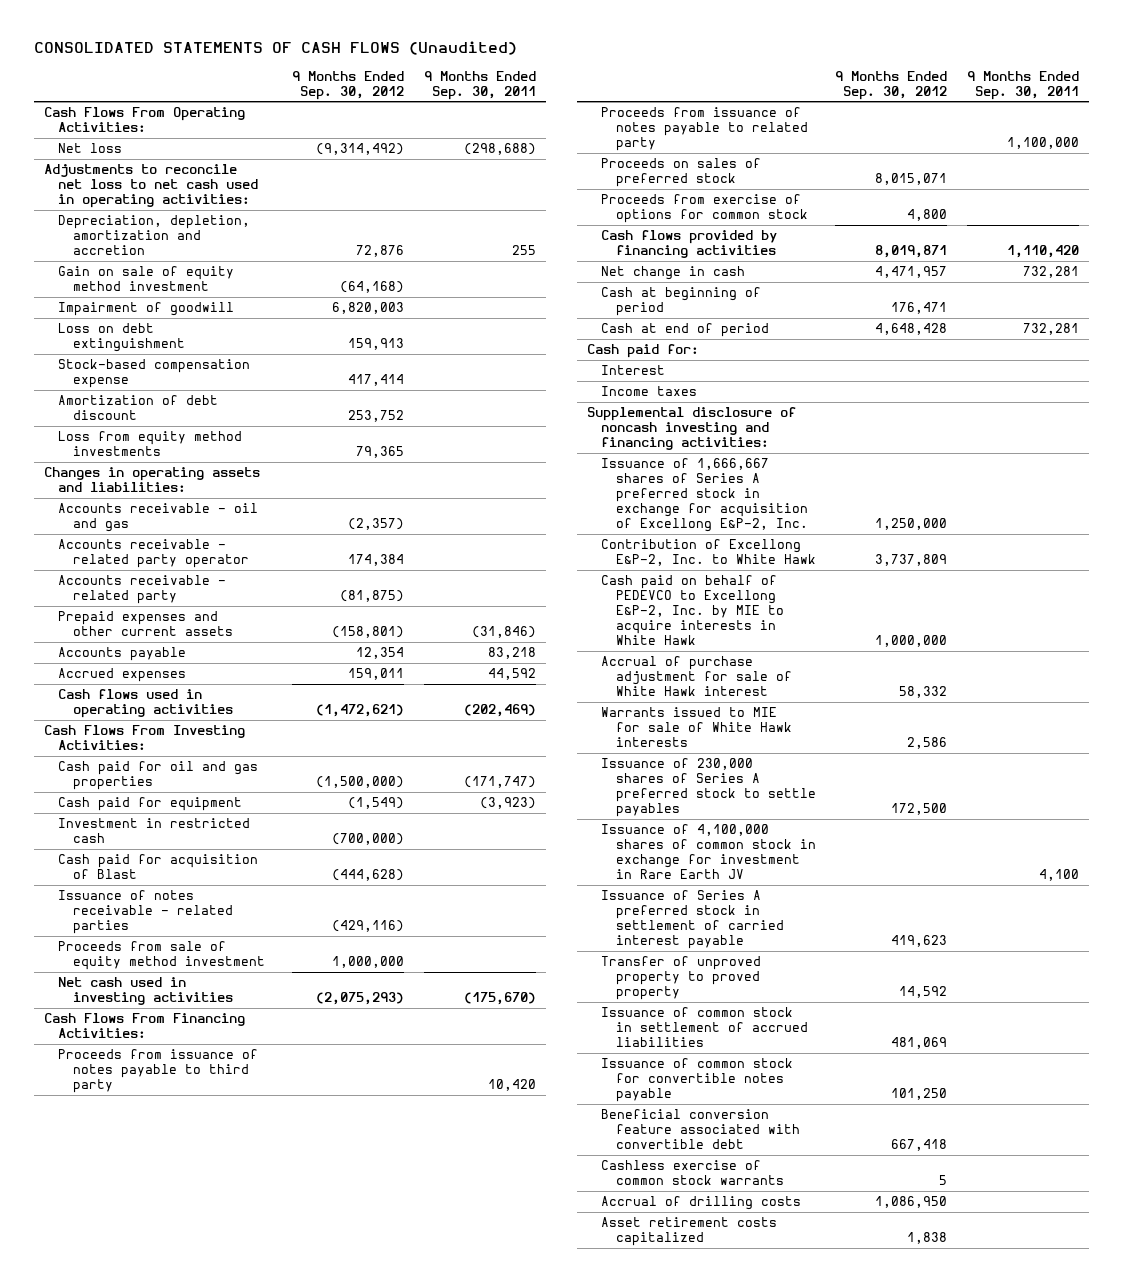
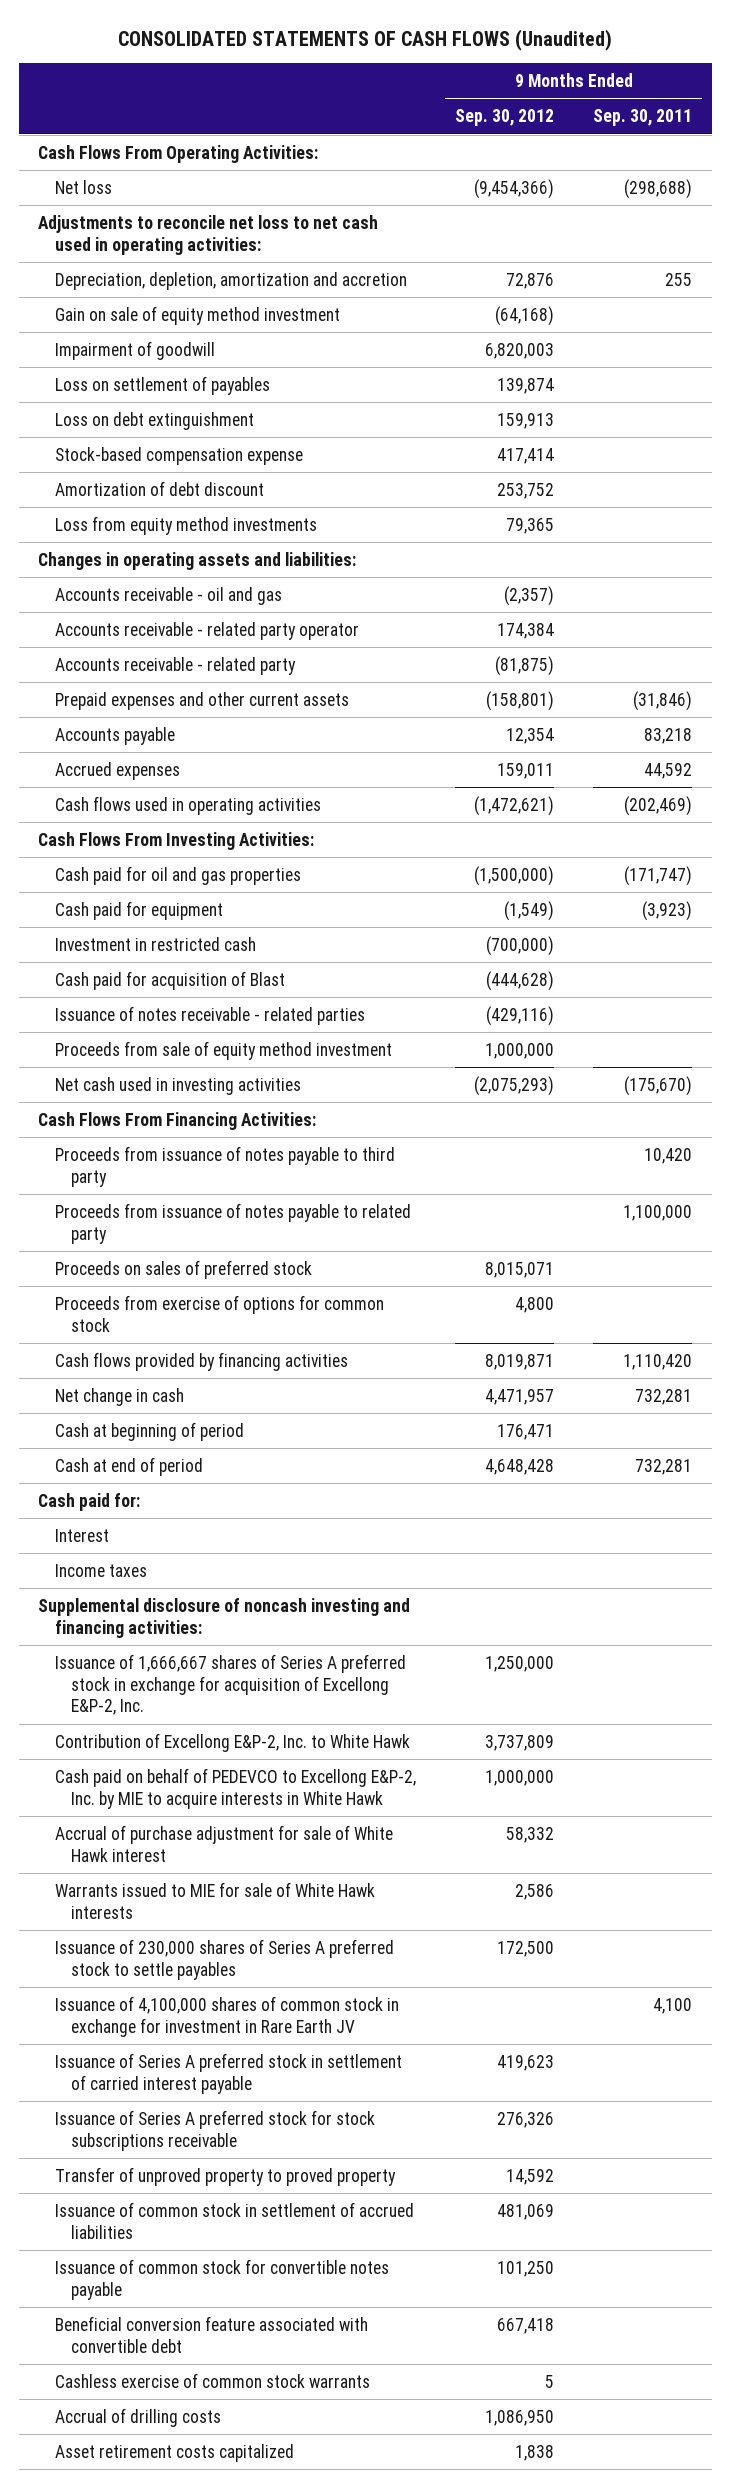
[316,143,405,156] (9,314,492) -> [474,178,555,199] (9,454,366)
none -> [54,375,270,395] Loss on settlement of payables
none -> [54,2109,375,2151] Issuance of Series A preferred stock for stock subscriptions receivable

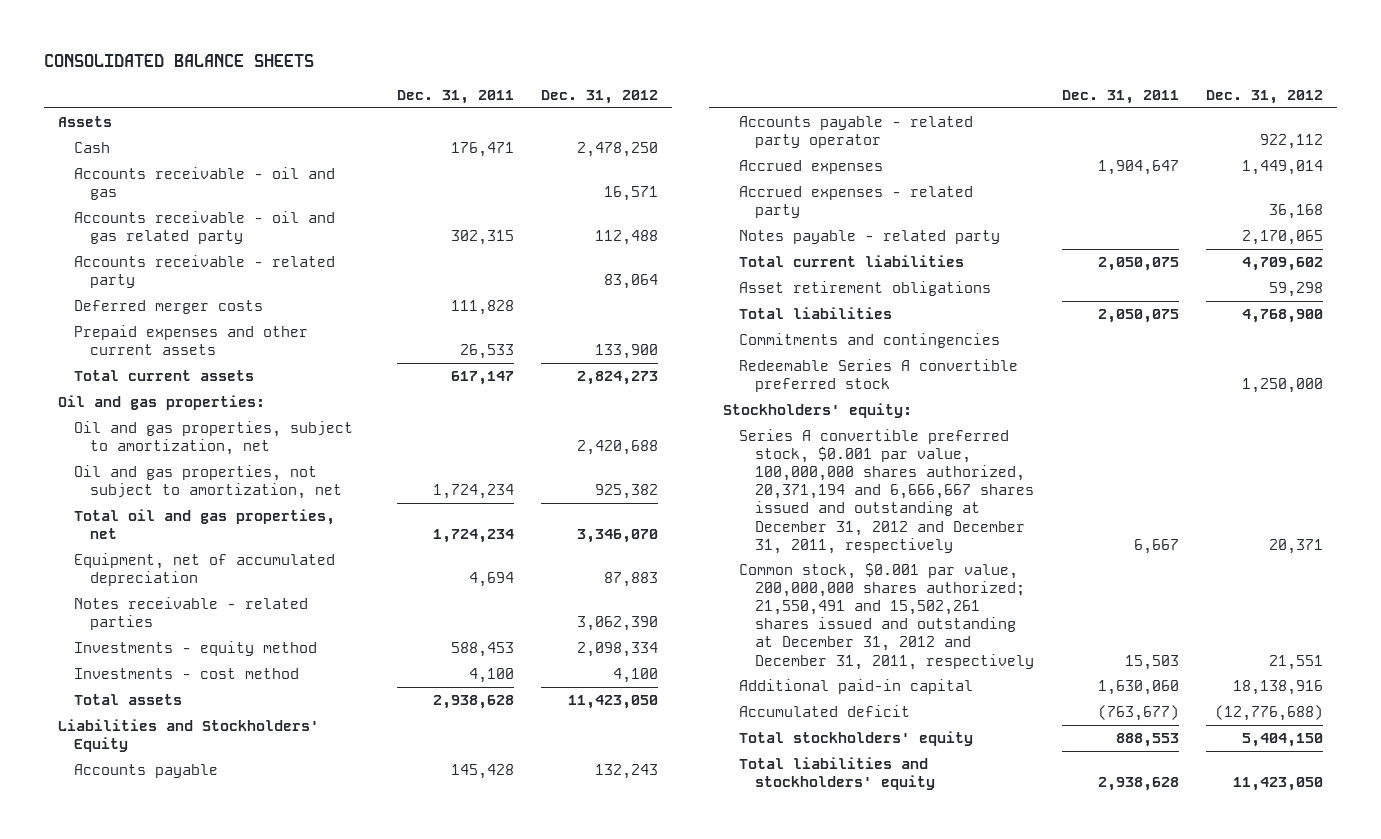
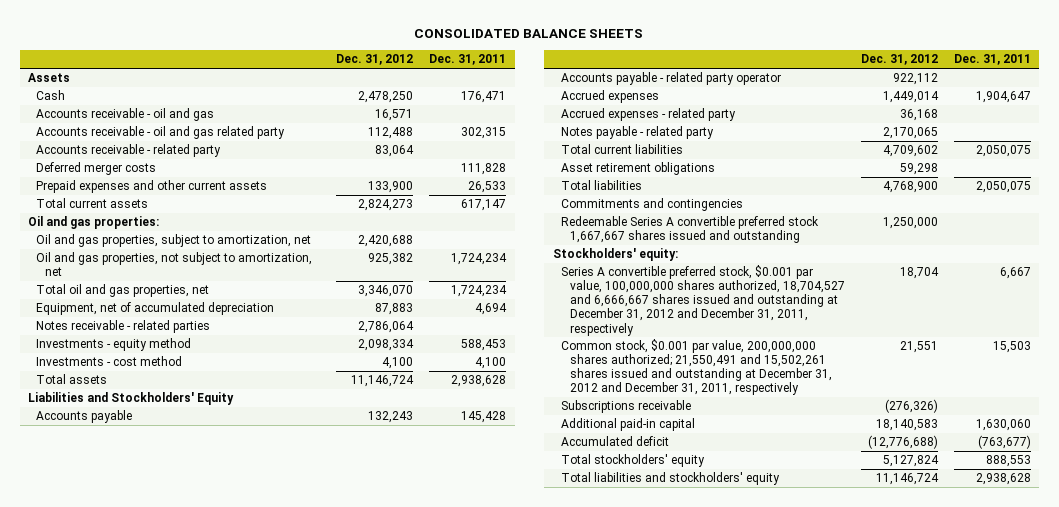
[577,616,659,632] 3,062,390 -> [358,321,415,334] 2,786,064
[568,695,659,710] 11,423,050 -> [351,375,415,388] 11,146,724
[738,359,1018,393] Redeemable Series A convertible preferred stock -> [561,216,820,244] Redeemable Series A convertible preferred stock 1,667,667 shares issued and outstanding
[738,429,1035,554] Series A convertible preferred stock, $0.001 par value, 100,000,000 shares authorized, 20,371,194 and 6,666,667 shares issued and outstanding at December 31, 2012 and December 31, 2011, respectively -> [561,265,845,336] Series A convertible preferred stock, $0.001 par value, 100,000,000 shares authorized, 18,704,527 and 6,666,667 shares issued and outstanding at December 31, 2012 and December 31, 2011, respectively
[1269,538,1324,554] 20,371 -> [899,267,939,280] 18,704
none -> [561,400,692,414] Subscriptions receivable
[1233,680,1324,696] 18,138,916 -> [875,419,938,432] 18,140,583
[1242,733,1324,748] 5,404,150 -> [882,455,939,468] 5,127,824
[1233,777,1324,792] 11,423,050 -> [875,473,939,486] 11,146,724

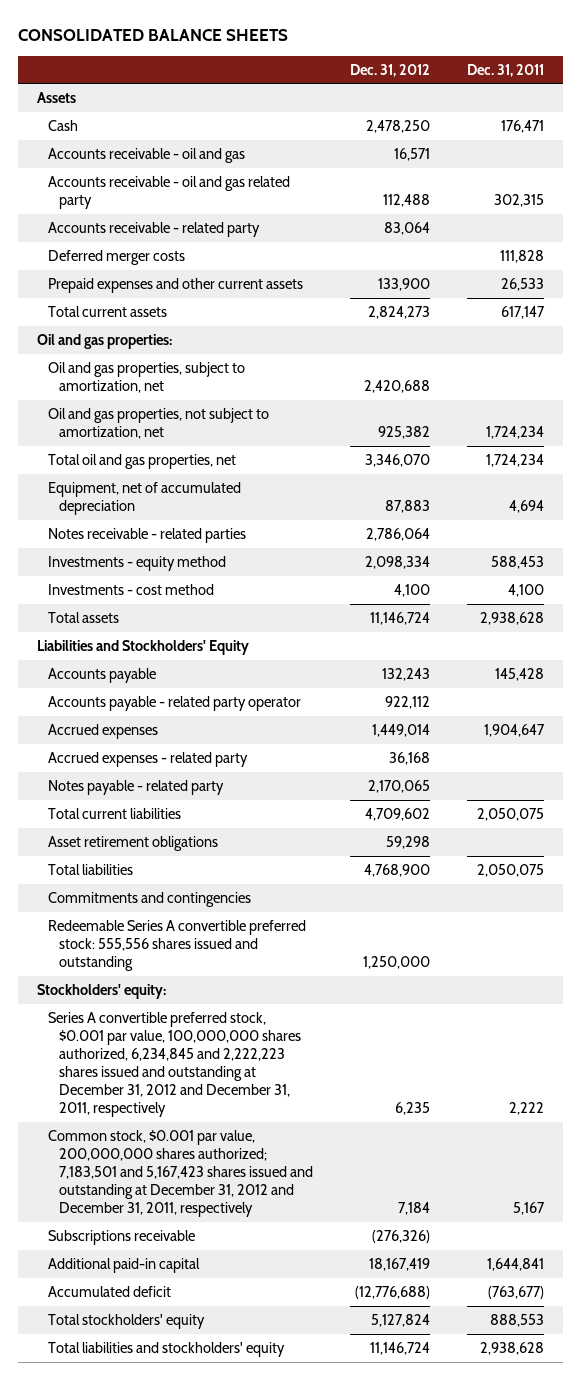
[561,216,820,244] Redeemable Series A convertible preferred stock 1,667,667 shares issued and outstanding -> [47,919,306,971] Redeemable Series A convertible preferred stock: 555,556 shares issued and outstanding
[561,265,845,336] Series A convertible preferred stock, $0.001 par value, 100,000,000 shares authorized, 18,704,527 and 6,666,667 shares issued and outstanding at December 31, 2012 and December 31, 2011, respectively -> [47,1011,301,1118] Series A convertible preferred stock, $0.001 par value, 100,000,000 shares authorized, 6,234,845 and 2,222,223 shares issued and outstanding at December 31, 2012 and December 31, 2011, respectively
[899,267,939,280] 18,704 -> [394,1102,430,1116] 6,235
[1000,267,1032,280] 6,667 -> [509,1102,545,1116] 2,222
[561,339,832,396] Common stock, $0.001 par value, 200,000,000 shares authorized; 21,550,491 and 15,502,261 shares issued and outstanding at December 31, 2012 and December 31, 2011, respectively -> [47,1129,313,1217] Common stock, $0.001 par value, 200,000,000 shares authorized; 7,183,501 and 5,167,423 shares issued and outstanding at December 31, 2012 and December 31, 2011, respectively
[899,341,938,354] 21,551 -> [397,1201,430,1215] 7,184
[993,341,1032,354] 15,503 -> [513,1201,546,1215] 5,167
[875,419,938,432] 18,140,583 -> [368,1257,430,1271] 18,167,419
[976,419,1032,432] 1,630,060 -> [487,1257,545,1271] 1,644,841

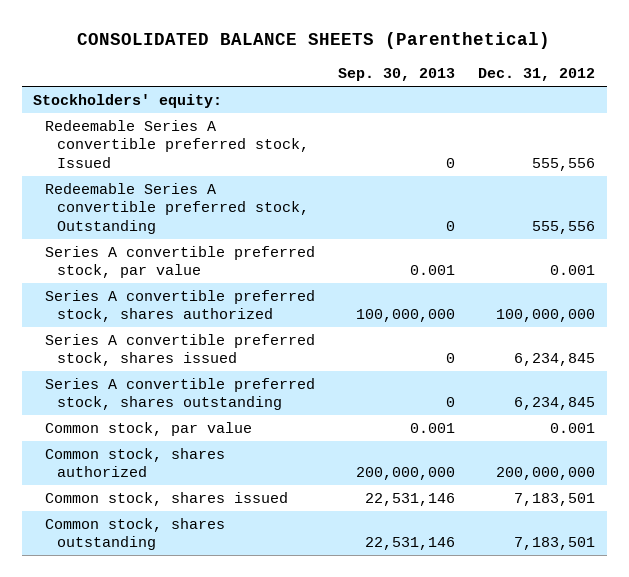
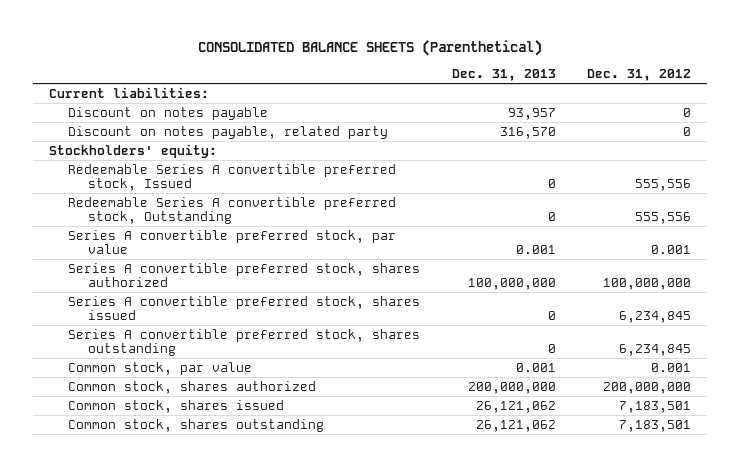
[338,68,456,82] Sep. 30, 2013 -> none
none -> [451,69,556,82] Dec. 31, 2013
none -> [48,86,209,98] Current liabilities:
none -> [68,106,269,120] Discount on notes payable
none -> [68,125,389,139] Discount on notes payable, related party

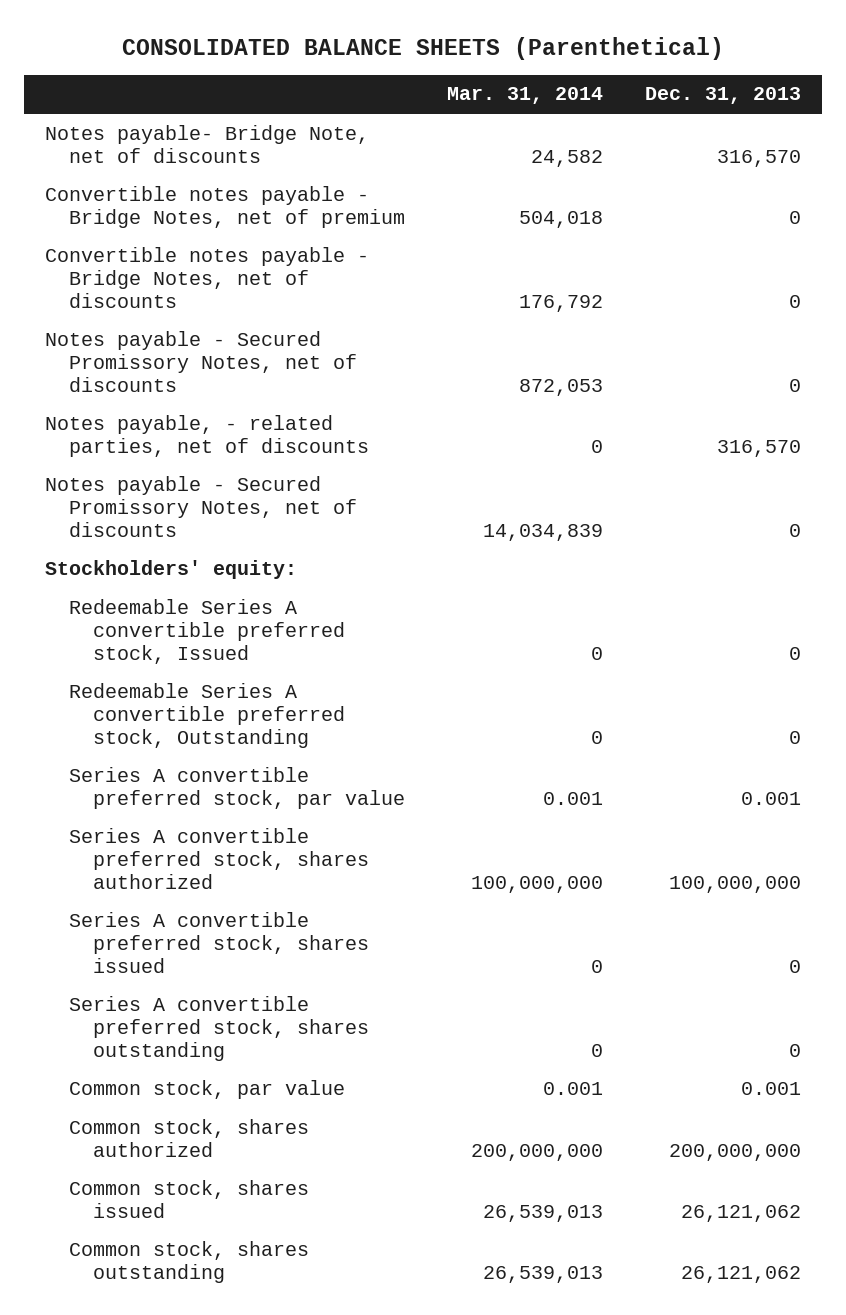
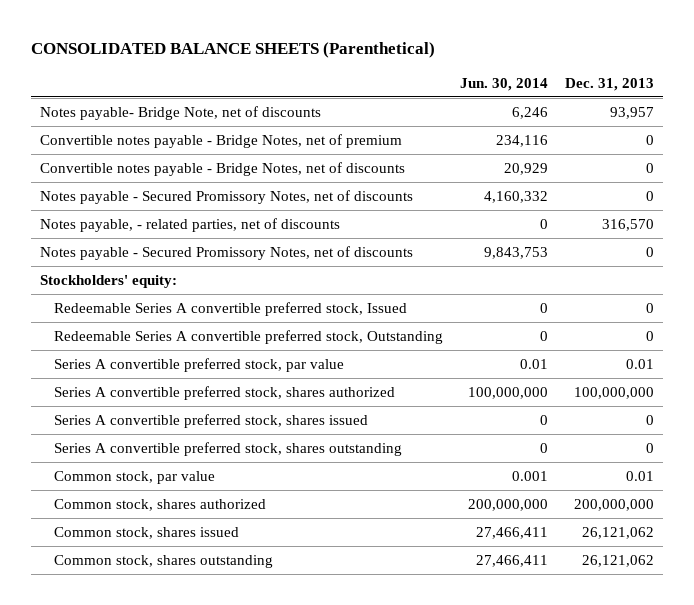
[446,87,603,105] Mar. 31, 2014 -> none
none -> [460,77,549,91] Jun. 30, 2014
[716,149,801,167] 316,570 -> [610,106,655,119] 93,957
[740,791,801,805] 0.001 -> [626,358,655,369] 0.01
[740,1081,801,1095] 0.001 -> [626,470,655,481] 0.01

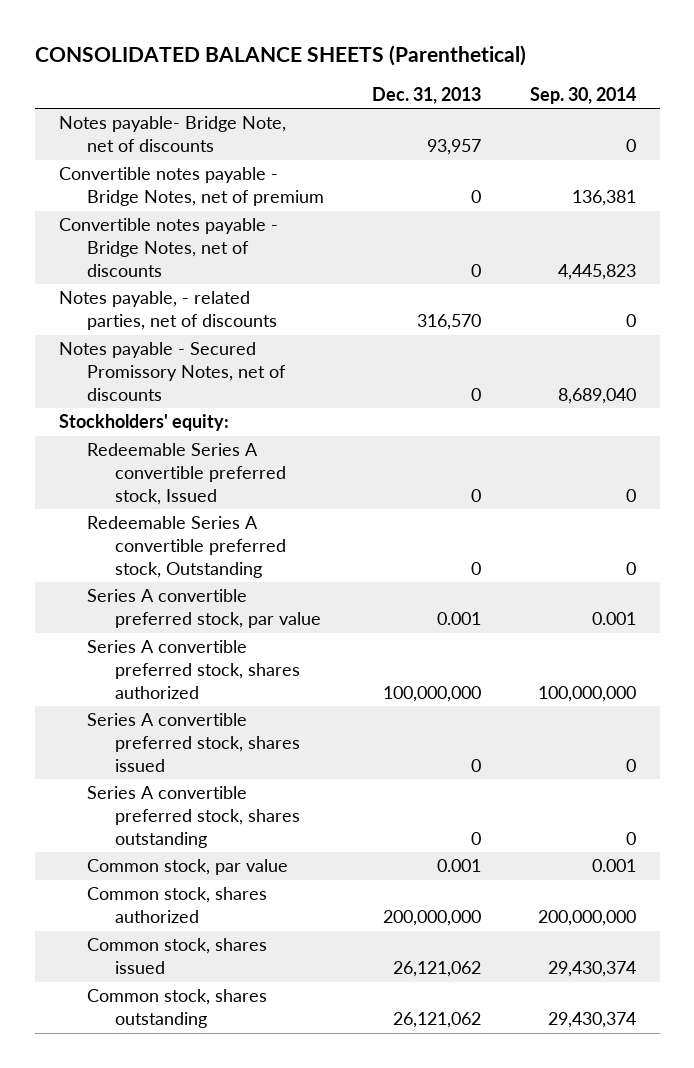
[460,77,549,91] Jun. 30, 2014 -> none
none -> [529,86,636,104] Sep. 30, 2014
[39,189,413,204] Notes payable - Secured Promissory Notes, net of discounts -> none
[626,358,655,369] 0.01 -> [437,612,482,626] 0.001
[626,470,655,481] 0.01 -> [437,859,482,873] 0.001

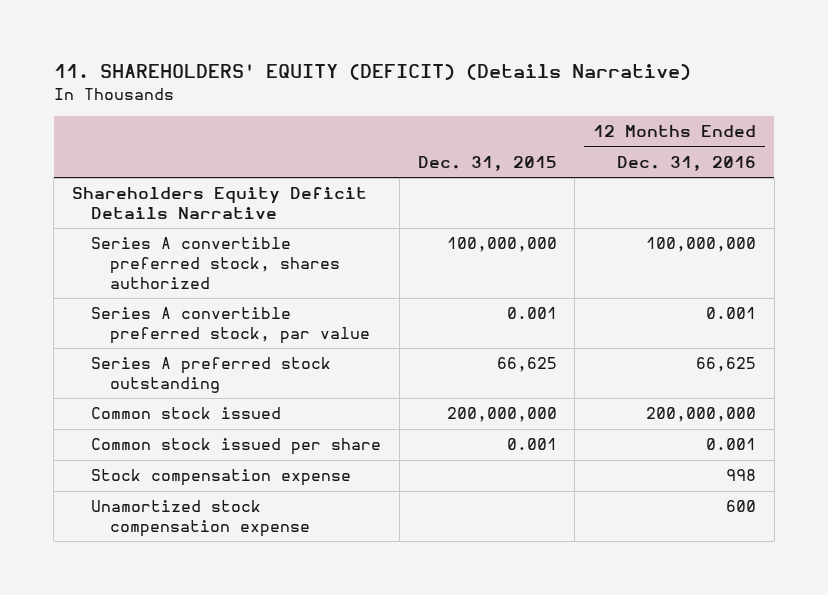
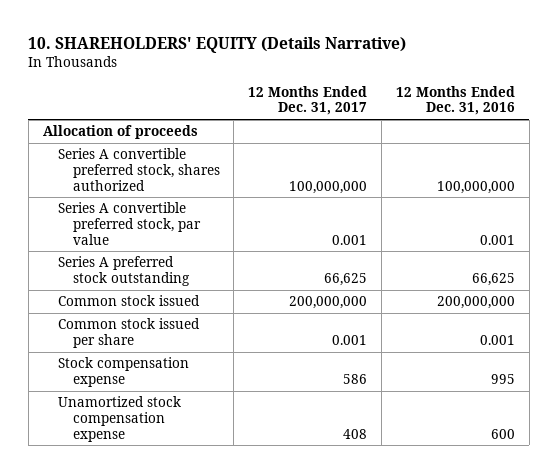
[53,64,691,81] 11. SHAREHOLDERS' EQUITY (DEFICIT) (Details Narrative) -> [28,36,407,53] 10. SHAREHOLDERS' EQUITY (Details Narrative)
[417,155,557,171] Dec. 31, 2015 -> none
none -> [248,85,368,116] 12 Months Ended Dec. 31, 2017
[72,187,368,219] Shareholders Equity Deficit Details Narrative -> none
none -> [42,125,198,140] Allocation of proceeds
[726,469,757,482] 998 -> [490,374,515,385] 995

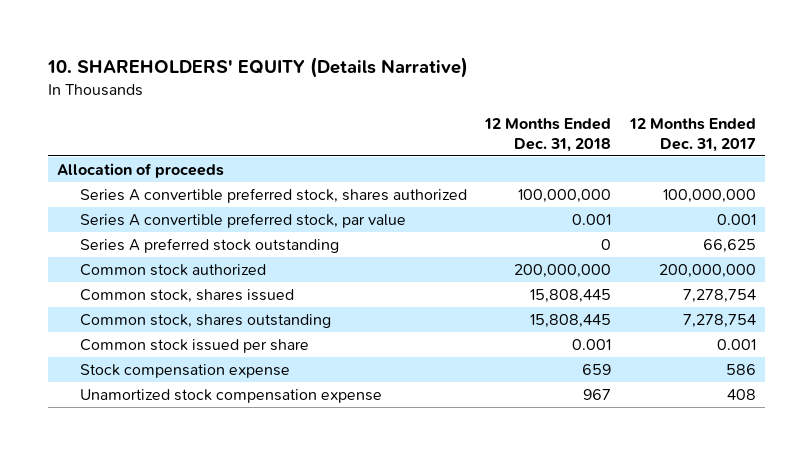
[395,85,515,116] 12 Months Ended Dec. 31, 2016 -> none
none -> [484,117,612,153] 12 Months Ended Dec. 31, 2018
[57,295,200,307] Common stock issued -> [79,263,266,276] Common stock authorized
none -> [79,288,294,303] Common stock, shares issued
none -> [79,313,331,328] Common stock, shares outstanding

